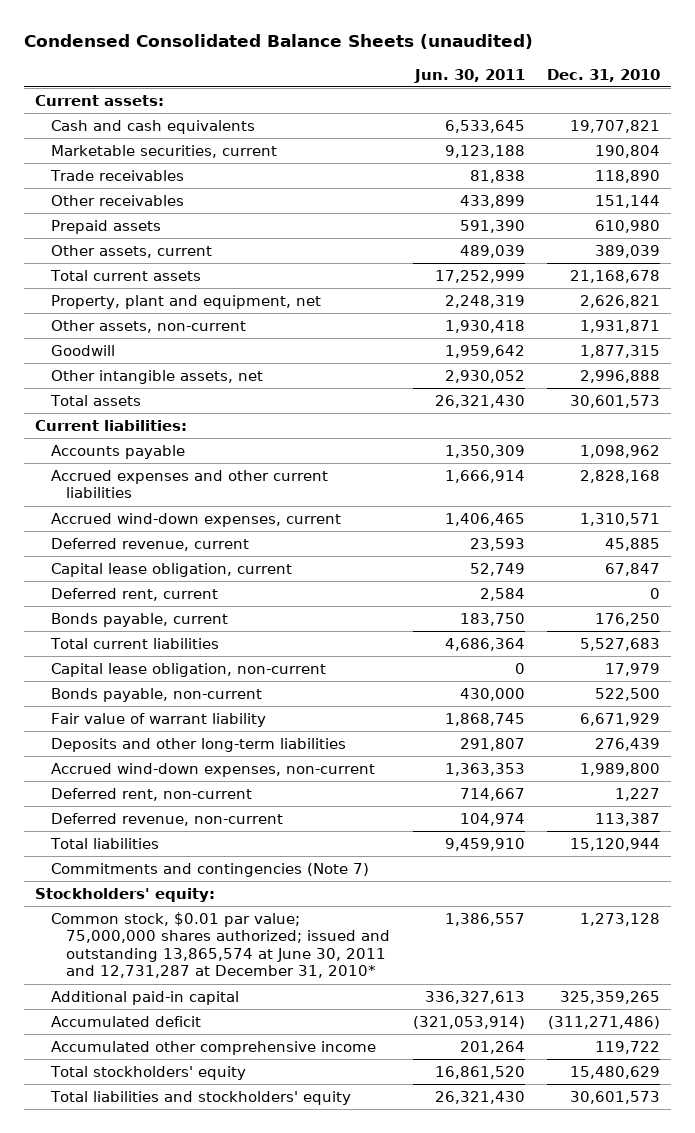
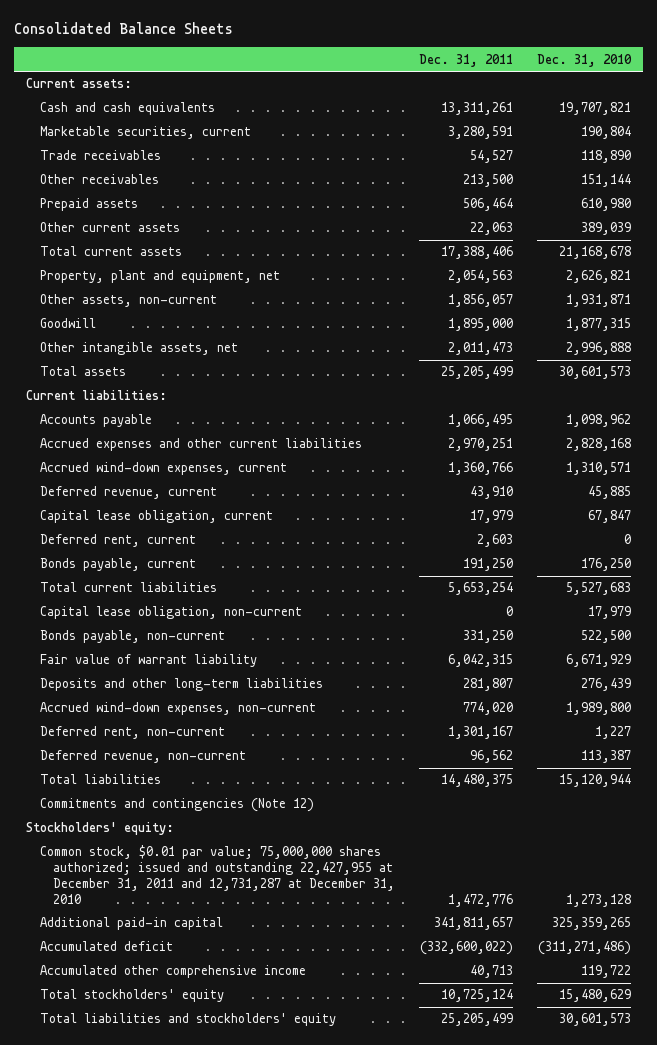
[24,33,534,49] Condensed Consolidated Balance Sheets (unaudited) -> [13,22,233,35] Consolidated Balance Sheets
[413,68,525,83] Jun. 30, 2011 -> none
none -> [419,53,514,67] Dec. 31, 2011
[50,244,212,258] Other assets, current -> [39,222,180,233] Other current assets
[50,862,369,877] Commitments and contingencies (Note 7) -> [39,798,314,813] Commitments and contingencies (Note 12)
[50,911,391,979] Common stock, $0.01 par value; 75,000,000 shares authorized; issued and outstanding 13,865,574 at June 30, 2011 and 12,731,287 at December 31, 2010* -> [39,845,396,904] Common stock, $0.01 par value; 75,000,000 shares authorized; issued and outstanding 22,427,955 at December 31, 2011 and 12,731,287 at December 31, 2010

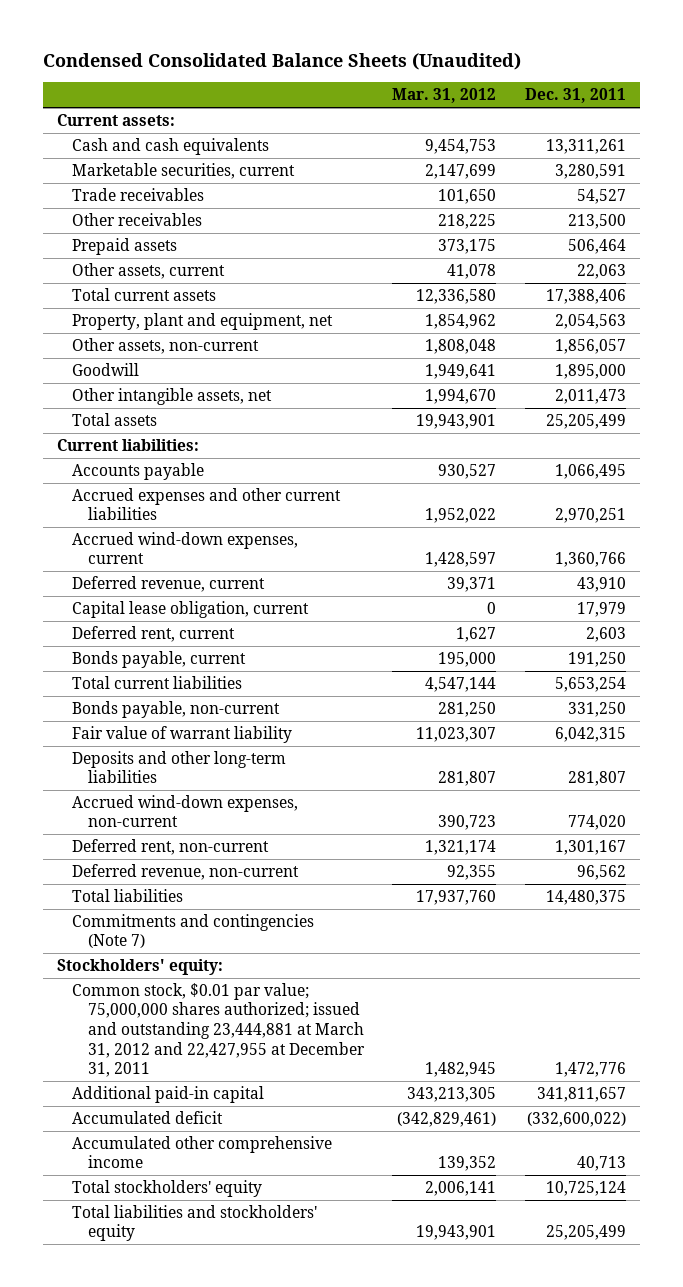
[13,22,233,35] Consolidated Balance Sheets -> [42,52,521,70] Condensed Consolidated Balance Sheets (Unaudited)
[537,53,633,67] Dec. 31, 2010 -> none
none -> [392,88,497,104] Mar. 31, 2012
[39,222,180,233] Other current assets -> [72,262,226,279] Other assets, current
[39,606,302,620] Capital lease obligation, non-current -> none
[39,798,314,813] Commitments and contingencies (Note 12) -> [72,913,315,949] Commitments and contingencies (Note 7)
[39,845,396,904] Common stock, $0.01 par value; 75,000,000 shares authorized; issued and outstanding 22,427,955 at December 31, 2011 and 12,731,287 at December 31, 2010 -> [72,982,365,1078] Common stock, $0.01 par value; 75,000,000 shares authorized; issued and outstanding 23,444,881 at March 31, 2012 and 22,427,955 at December 31, 2011

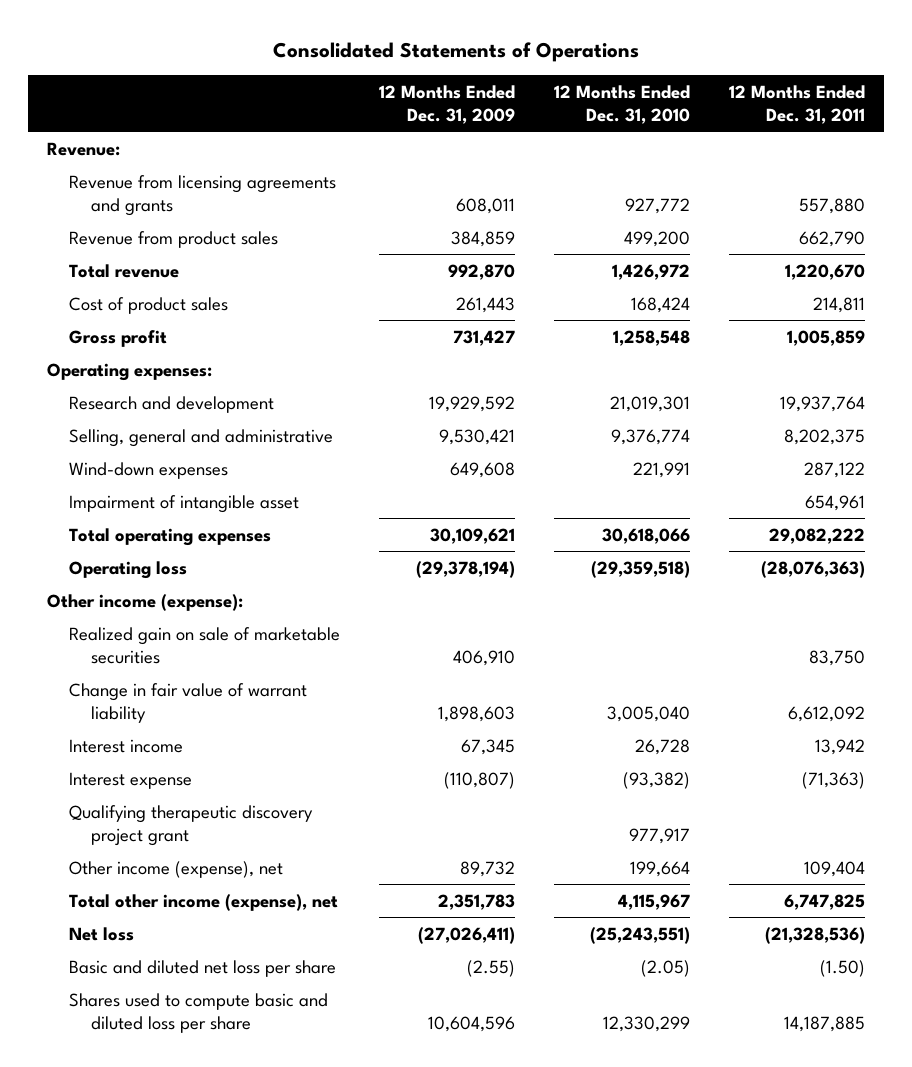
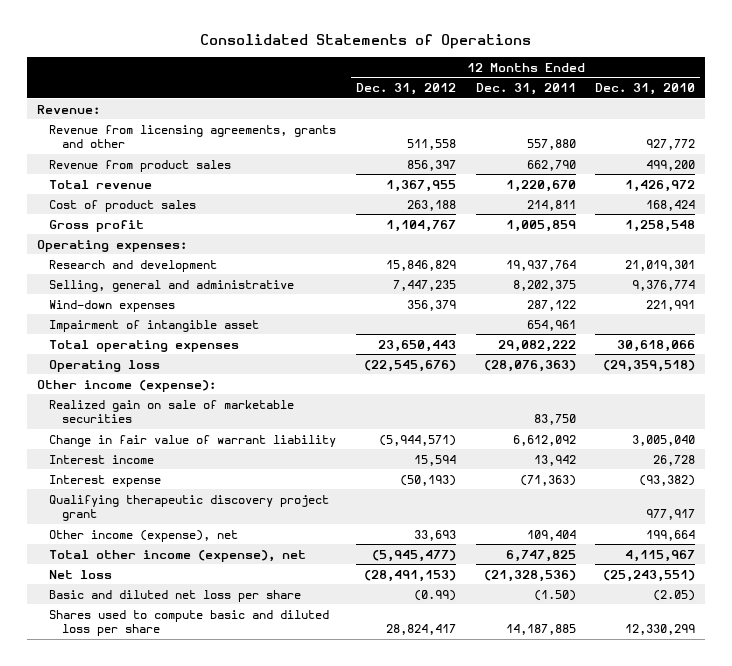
[379,84,516,125] 12 Months Ended Dec. 31, 2009 -> none
none -> [356,83,457,96] Dec. 31, 2012
[69,174,337,216] Revenue from licensing agreements and grants -> [49,124,337,148] Revenue from licensing agreements, grants and other

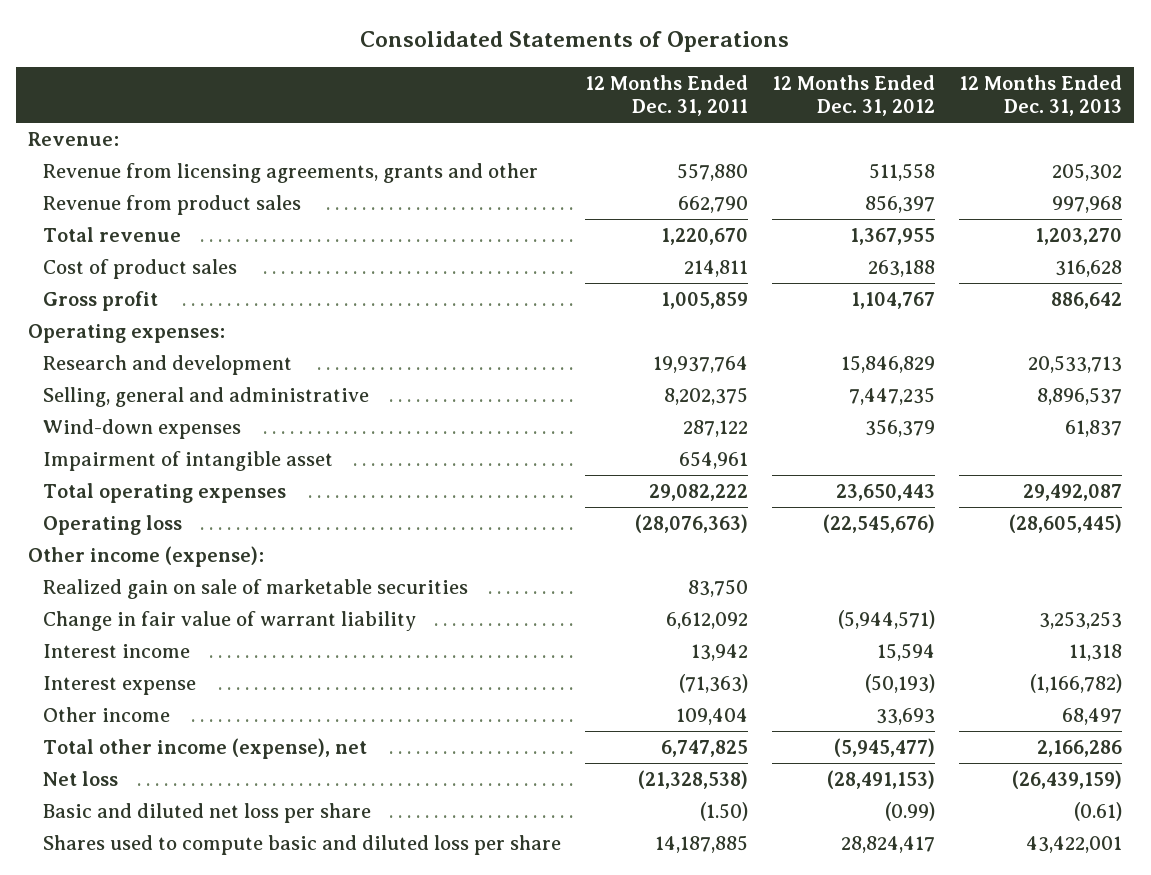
[595,83,696,96] Dec. 31, 2010 -> none
none -> [959,75,1123,117] 12 Months Ended Dec. 31, 2013
[49,494,330,521] Qualifying therapeutic discovery project grant -> none
[49,529,239,542] Other income (expense), net -> [42,707,170,723] Other income
[483,569,576,582] (21,328,536) -> [637,770,748,790] (21,328,538)

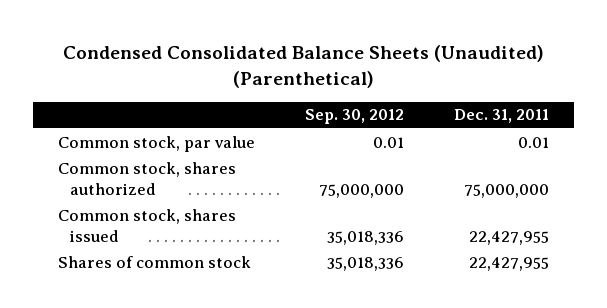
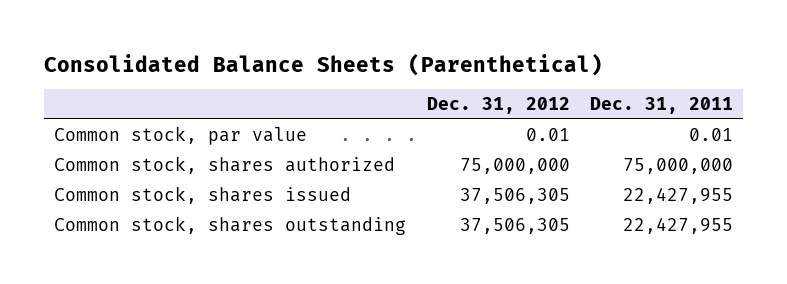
[62,45,544,89] Condensed Consolidated Balance Sheets (Unaudited) (Parenthetical) -> [44,52,604,76] Consolidated Balance Sheets (Parenthetical)
[305,109,405,125] Sep. 30, 2012 -> none
none -> [426,97,570,115] Dec. 31, 2012
[58,255,252,268] Shares of common stock -> [54,216,407,236] Common stock, shares outstanding

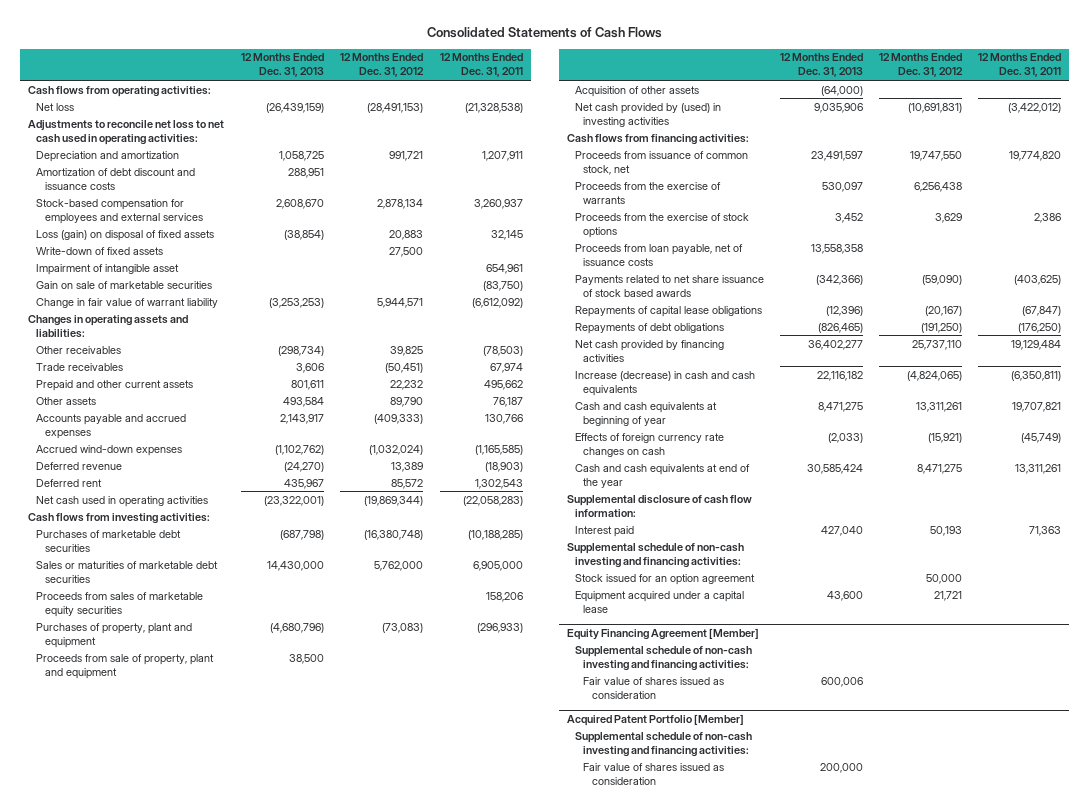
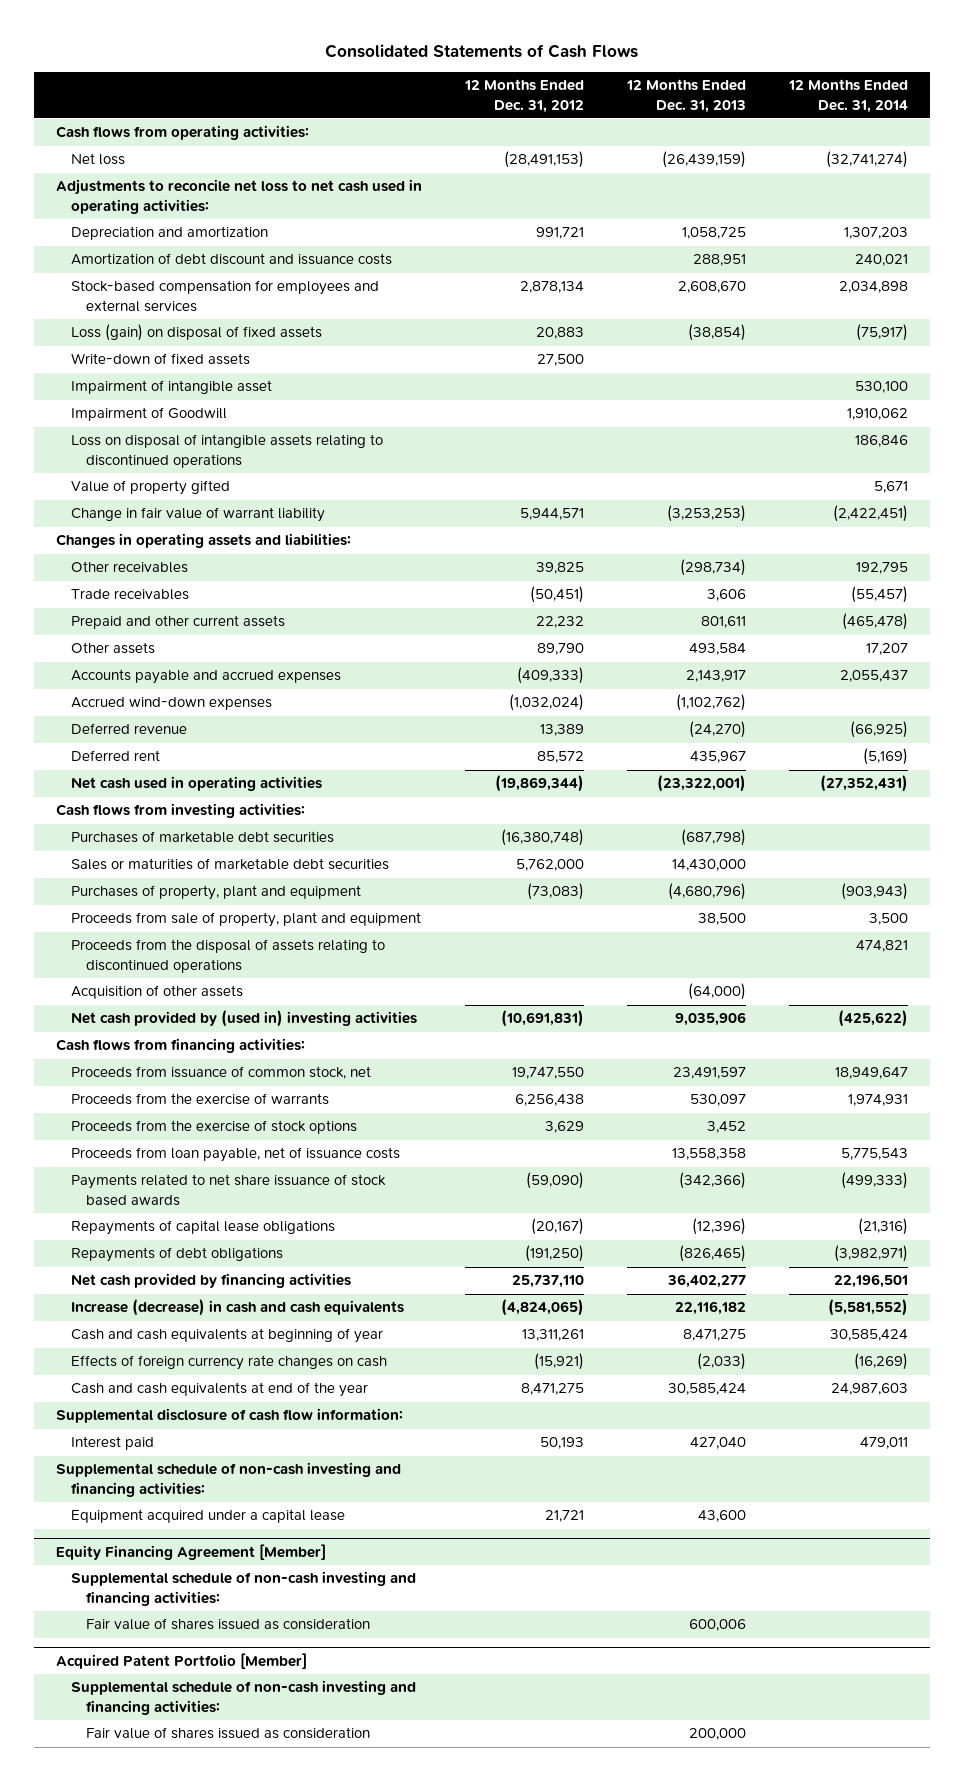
[439,53,523,78] 12 Months Ended Dec. 31, 2011 -> none
none -> [788,79,909,113] 12 Months Ended Dec. 31, 2014
[36,280,213,289] Gain on sale of marketable securities -> none
none -> [70,407,227,422] Impairment of Goodwill
none -> [70,434,383,468] Loss on disposal of intangible assets relating to discontinued operations
none -> [70,480,230,496] Value of property gifted
[36,591,204,617] Proceeds from sales of marketable equity securities -> none
none -> [70,939,385,973] Proceeds from the disposal of assets relating to discontinued operations
[574,102,721,127] Net cash provided by (used) in investing activities -> [70,1010,417,1028] Net cash provided by (used in) investing activities
[574,573,755,585] Stock issued for an option agreement -> none

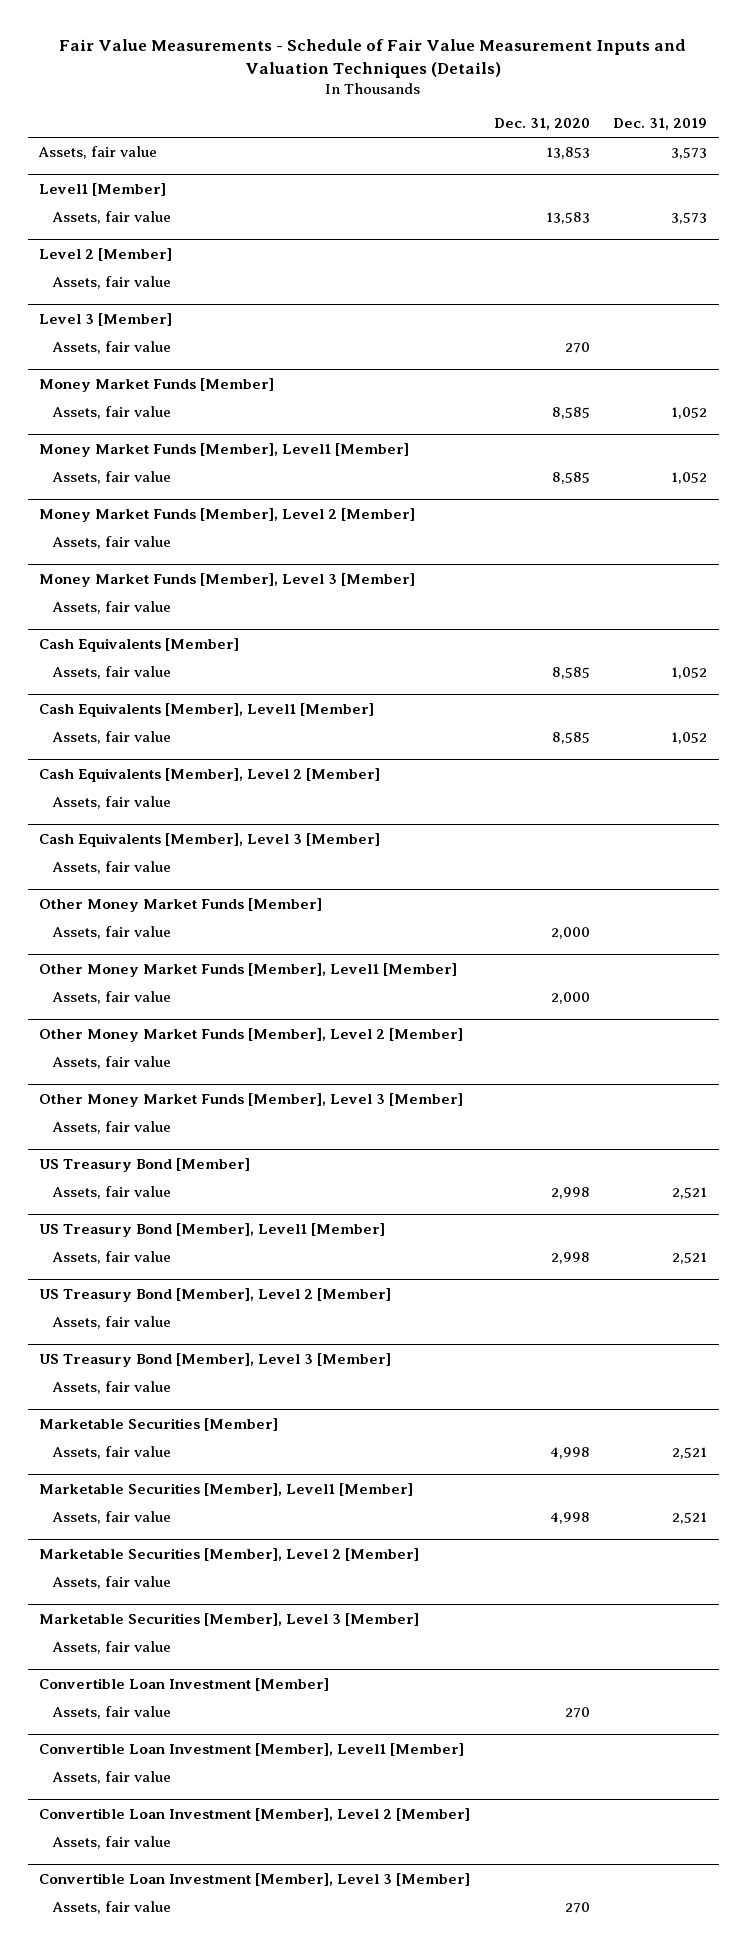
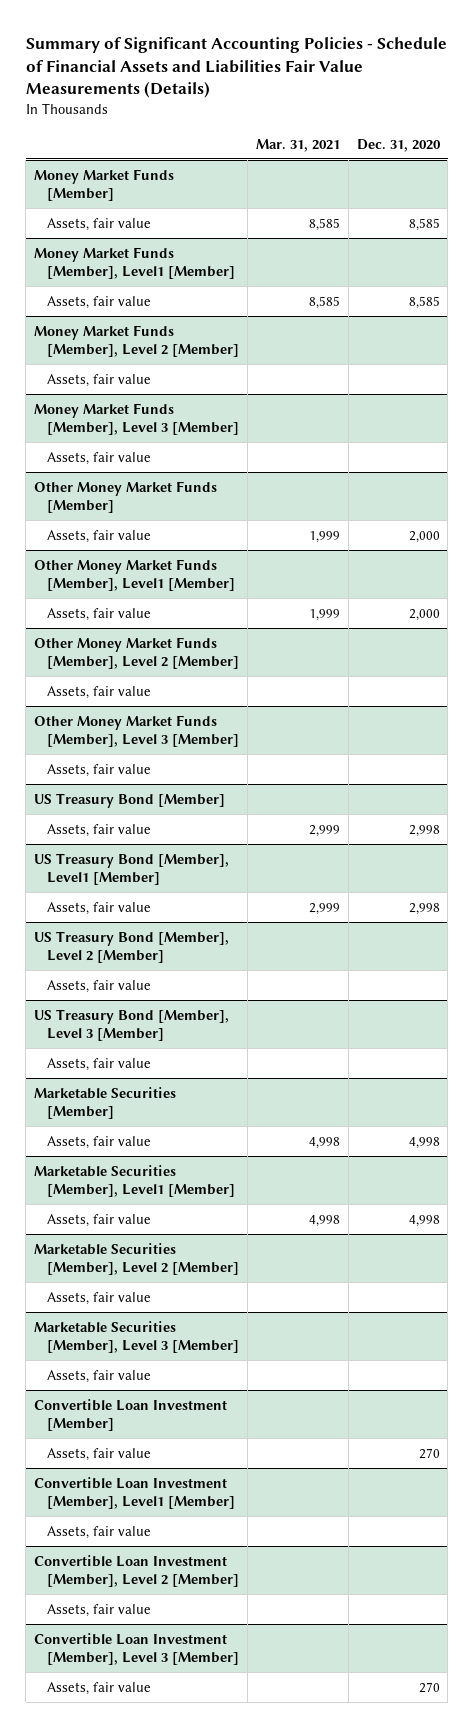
[59,38,687,78] Fair Value Measurements - Schedule of Fair Value Measurement Inputs and Valuation Techniques (Details) -> [25,36,447,99] Summary of Significant Accounting Policies - Schedule of Financial Assets and Liabilities Fair Value Measurements (Details)
[613,118,708,131] Dec. 31, 2019 -> none
none -> [255,138,340,152] Mar. 31, 2021
[38,146,158,160] Assets, fair value -> none
[39,182,167,196] Level1 [Member] -> none
[51,211,171,225] Assets, fair value -> none
[39,247,173,261] Level 2 [Member] -> none
[51,276,171,290] Assets, fair value -> none
[39,312,173,326] Level 3 [Member] -> none
[51,341,171,355] Assets, fair value -> none
[39,637,240,652] Cash Equivalents [Member] -> none
[51,666,171,680] Assets, fair value -> none
[39,702,375,717] Cash Equivalents [Member], Level1 [Member] -> none
[51,731,171,745] Assets, fair value -> none
[39,767,381,782] Cash Equivalents [Member], Level 2 [Member] -> none
[51,796,171,810] Assets, fair value -> none
[39,832,381,847] Cash Equivalents [Member], Level 3 [Member] -> none
[51,861,171,875] Assets, fair value -> none

